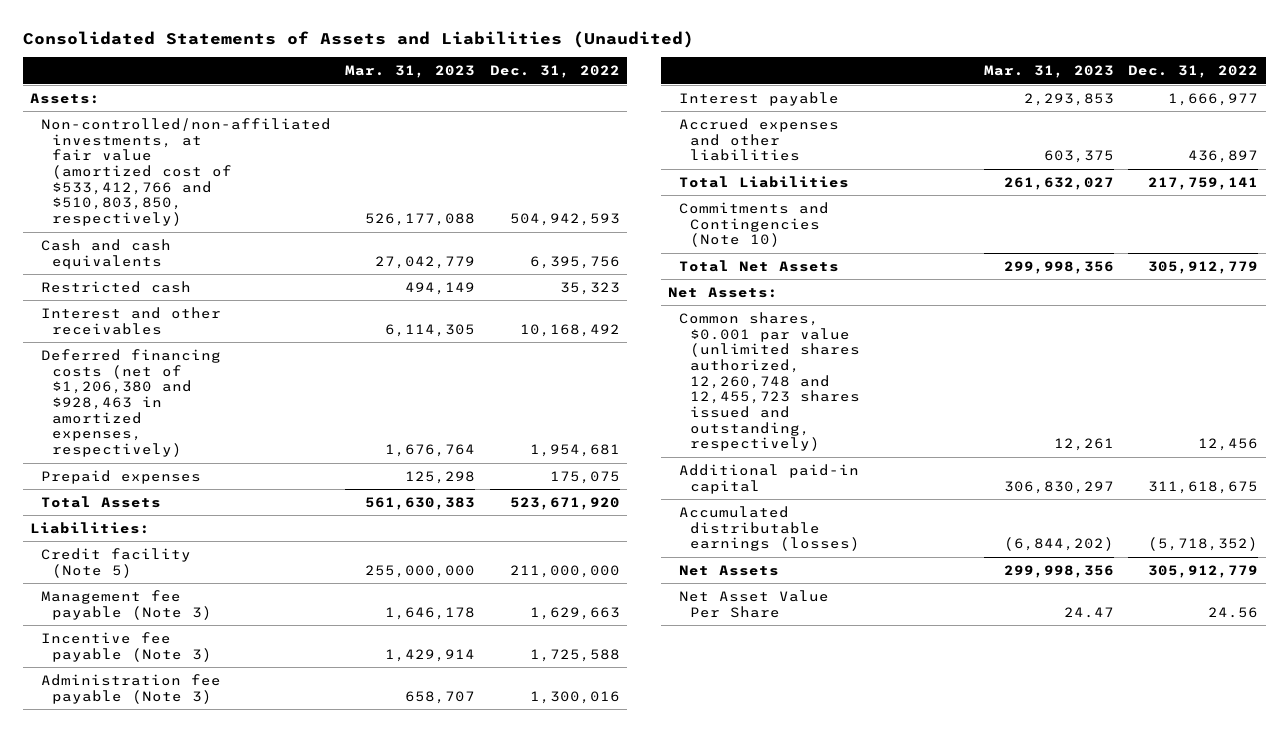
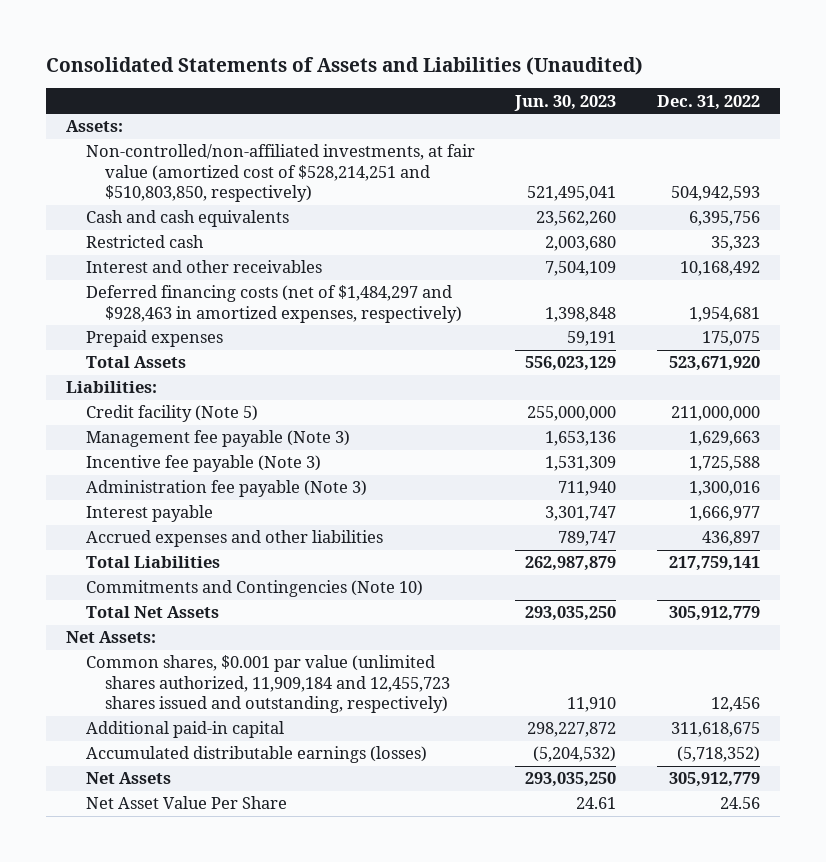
[345,65,476,79] Mar. 31, 2023 -> none
none -> [514,94,617,111] Jun. 30, 2023
[40,117,331,227] Non-controlled/non-affiliated investments, at fair value (amortized cost of $533,412,766 and $510,803,850, respectively) -> [85,144,475,203] Non-controlled/non-affiliated investments, at fair value (amortized cost of $528,214,251 and $510,803,850, respectively)
[40,348,221,458] Deferred financing costs (net of $1,206,380 and $928,463 in amortized expenses, respectively) -> [85,285,463,323] Deferred financing costs (net of $1,484,297 and $928,463 in amortized expenses, respectively)
[679,311,860,452] Common shares, $0.001 par value (unlimited shares authorized, 12,260,748 and 12,455,723 shares issued and outstanding, respectively) -> [85,655,451,714] Common shares, $0.001 par value (unlimited shares authorized, 11,909,184 and 12,455,723 shares issued and outstanding, respectively)

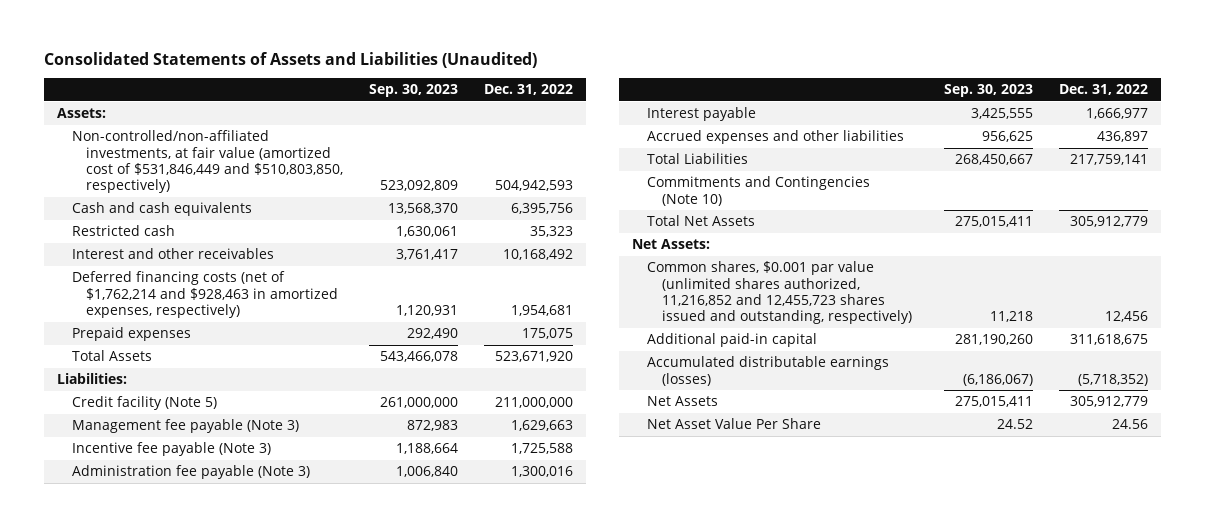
[514,94,617,111] Jun. 30, 2023 -> none
none -> [369,83,459,97] Sep. 30, 2023
[85,144,475,203] Non-controlled/non-affiliated investments, at fair value (amortized cost of $528,214,251 and $510,803,850, respectively) -> [71,130,344,194] Non-controlled/non-affiliated investments, at fair value (amortized cost of $531,846,449 and $510,803,850, respectively)
[85,285,463,323] Deferred financing costs (net of $1,484,297 and $928,463 in amortized expenses, respectively) -> [71,271,339,318] Deferred financing costs (net of $1,762,214 and $928,463 in amortized expenses, respectively)
[85,655,451,714] Common shares, $0.001 par value (unlimited shares authorized, 11,909,184 and 12,455,723 shares issued and outstanding, respectively) -> [646,261,912,325] Common shares, $0.001 par value (unlimited shares authorized, 11,216,852 and 12,455,723 shares issued and outstanding, respectively)

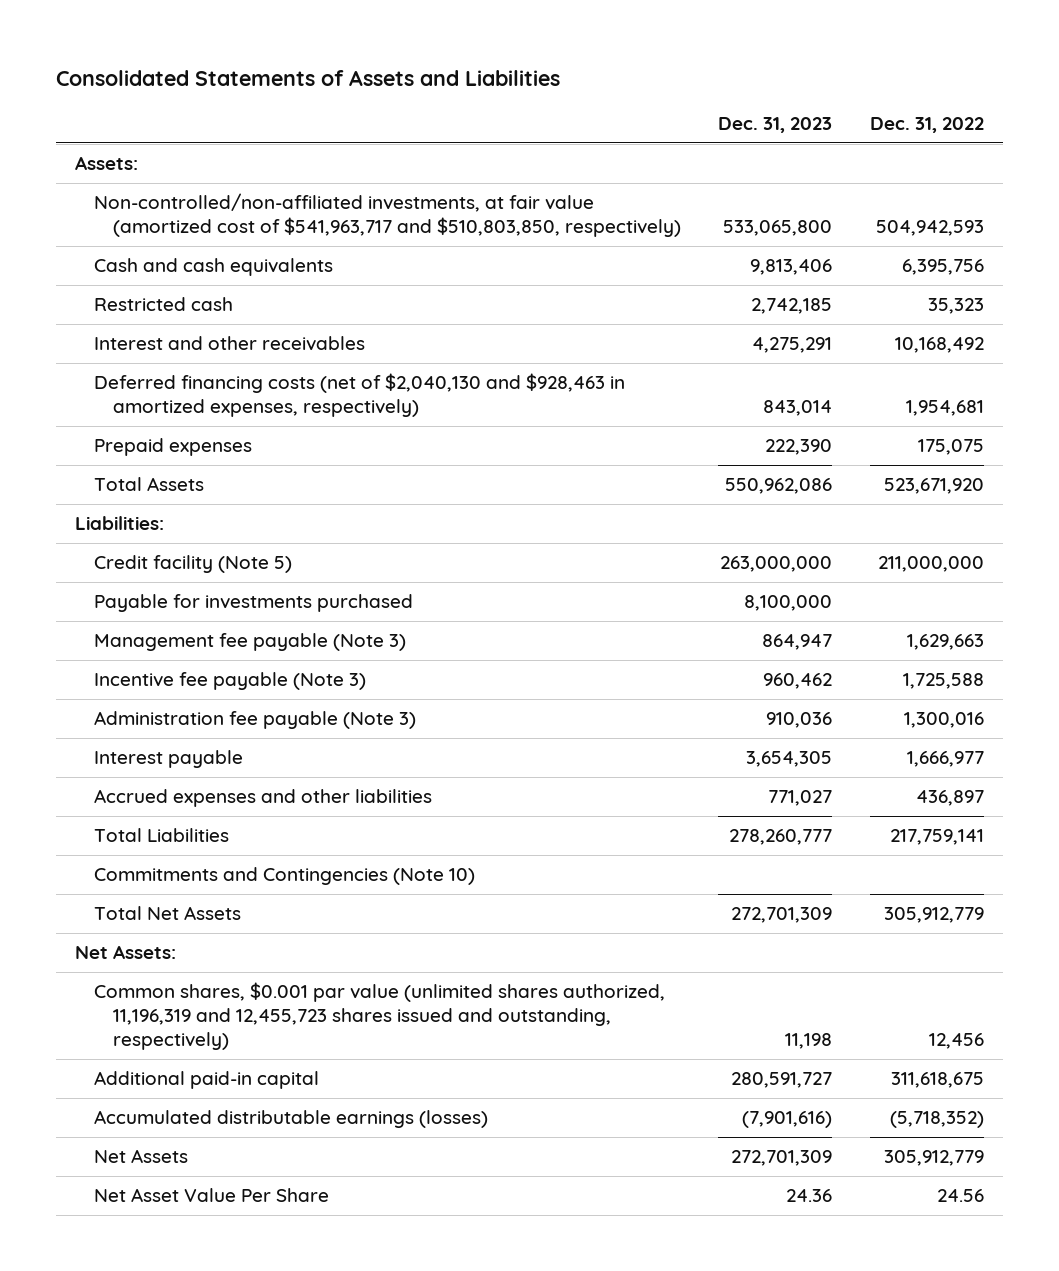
[43,51,537,68] Consolidated Statements of Assets and Liabilities (Unaudited) -> [56,69,561,86] Consolidated Statements of Assets and Liabilities
[369,83,459,97] Sep. 30, 2023 -> none
none -> [718,117,833,134] Dec. 31, 2023
[71,130,344,194] Non-controlled/non-affiliated investments, at fair value (amortized cost of $531,846,449 and $510,803,850, respectively) -> [93,193,681,238] Non-controlled/non-affiliated investments, at fair value (amortized cost of $541,963,717 and $510,803,850, respectively)
[71,271,339,318] Deferred financing costs (net of $1,762,214 and $928,463 in amortized expenses, respectively) -> [93,373,625,418] Deferred financing costs (net of $2,040,130 and $928,463 in amortized expenses, respectively)
none -> [93,594,413,613] Payable for investments purchased
[646,261,912,325] Common shares, $0.001 par value (unlimited shares authorized, 11,216,852 and 12,455,723 shares issued and outstanding, respectively) -> [93,982,665,1051] Common shares, $0.001 par value (unlimited shares authorized, 11,196,319 and 12,455,723 shares issued and outstanding, respectively)

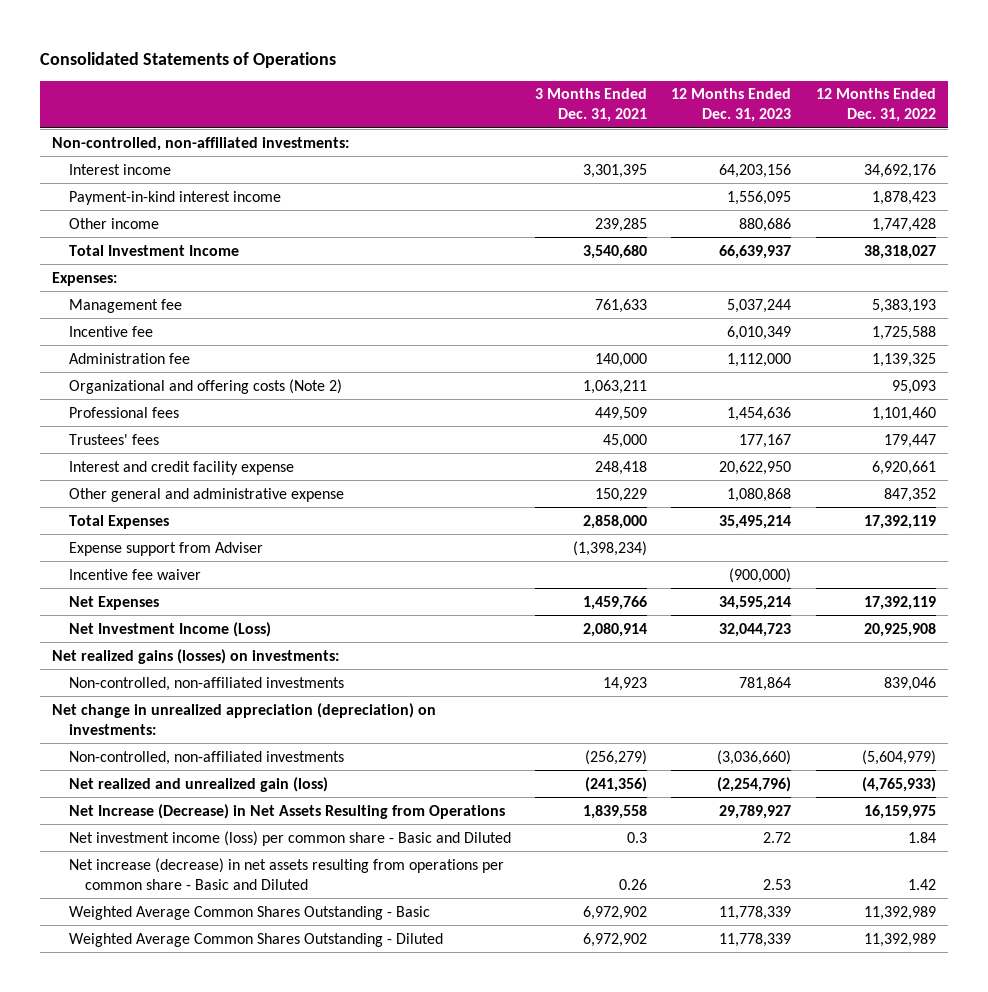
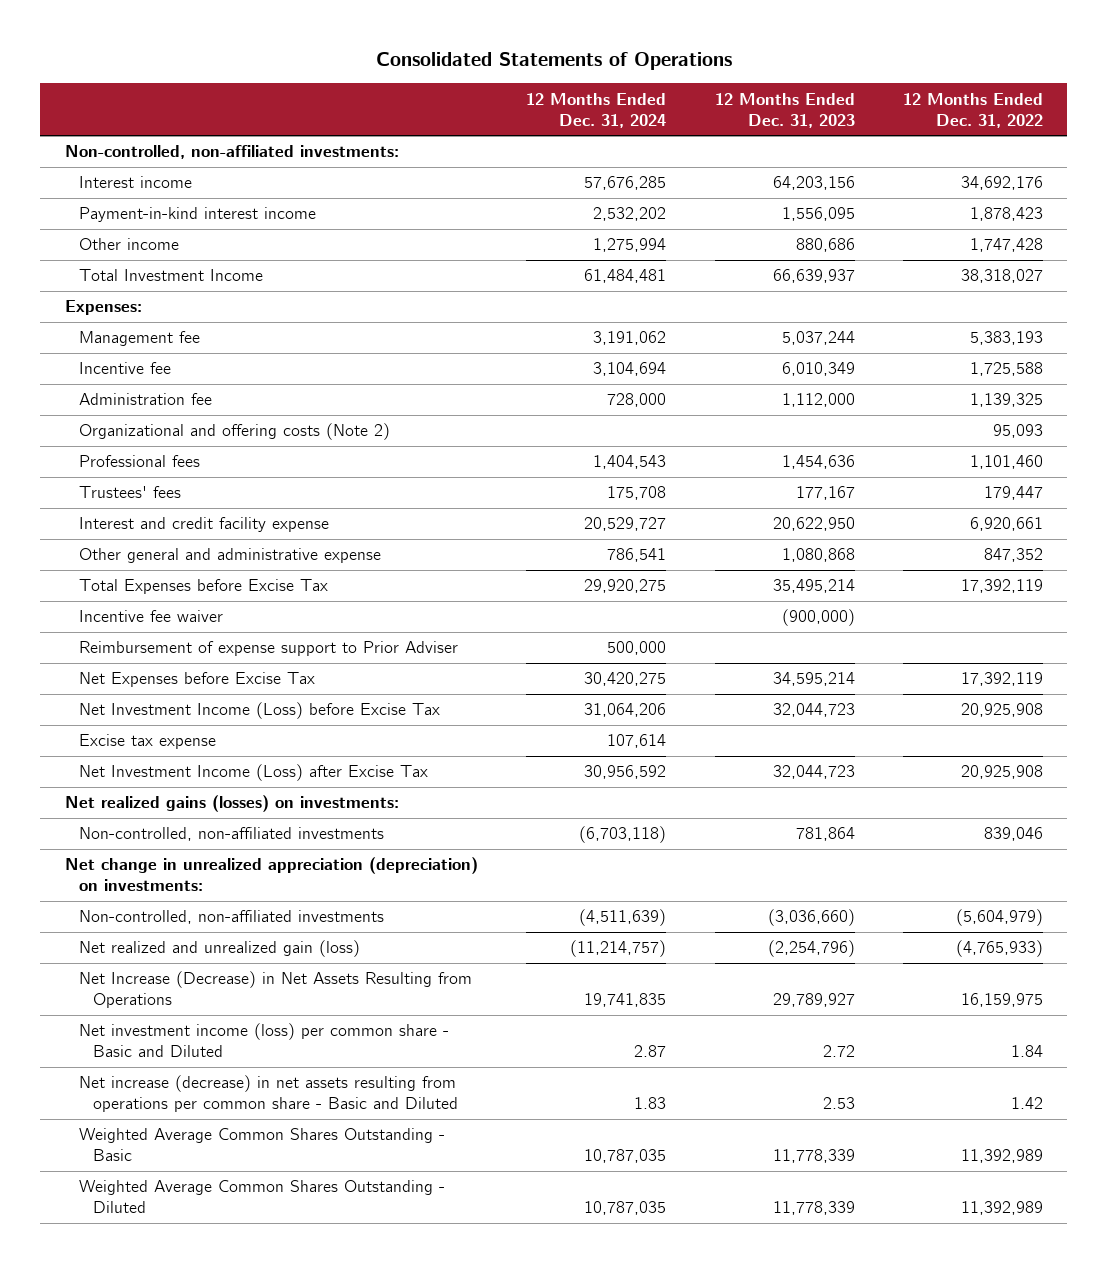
[535,88,648,123] 3 Months Ended Dec. 31, 2021 -> none
none -> [526,92,667,128] 12 Months Ended Dec. 31, 2024
[68,541,263,556] Expense support from Adviser -> none
[68,514,169,529] Total Expenses -> [78,579,328,595] Total Expenses before Excise Tax
none -> [78,641,458,657] Reimbursement of expense support to Prior Adviser
[68,595,159,610] Net Expenses -> [78,672,315,688] Net Expenses before Excise Tax
none -> [78,702,440,720] Net Investment Income (Loss) before Excise Tax
none -> [78,734,216,750] Excise tax expense
[68,621,271,637] Net Investment Income (Loss) -> [78,764,428,782] Net Investment Income (Loss) after Excise Tax

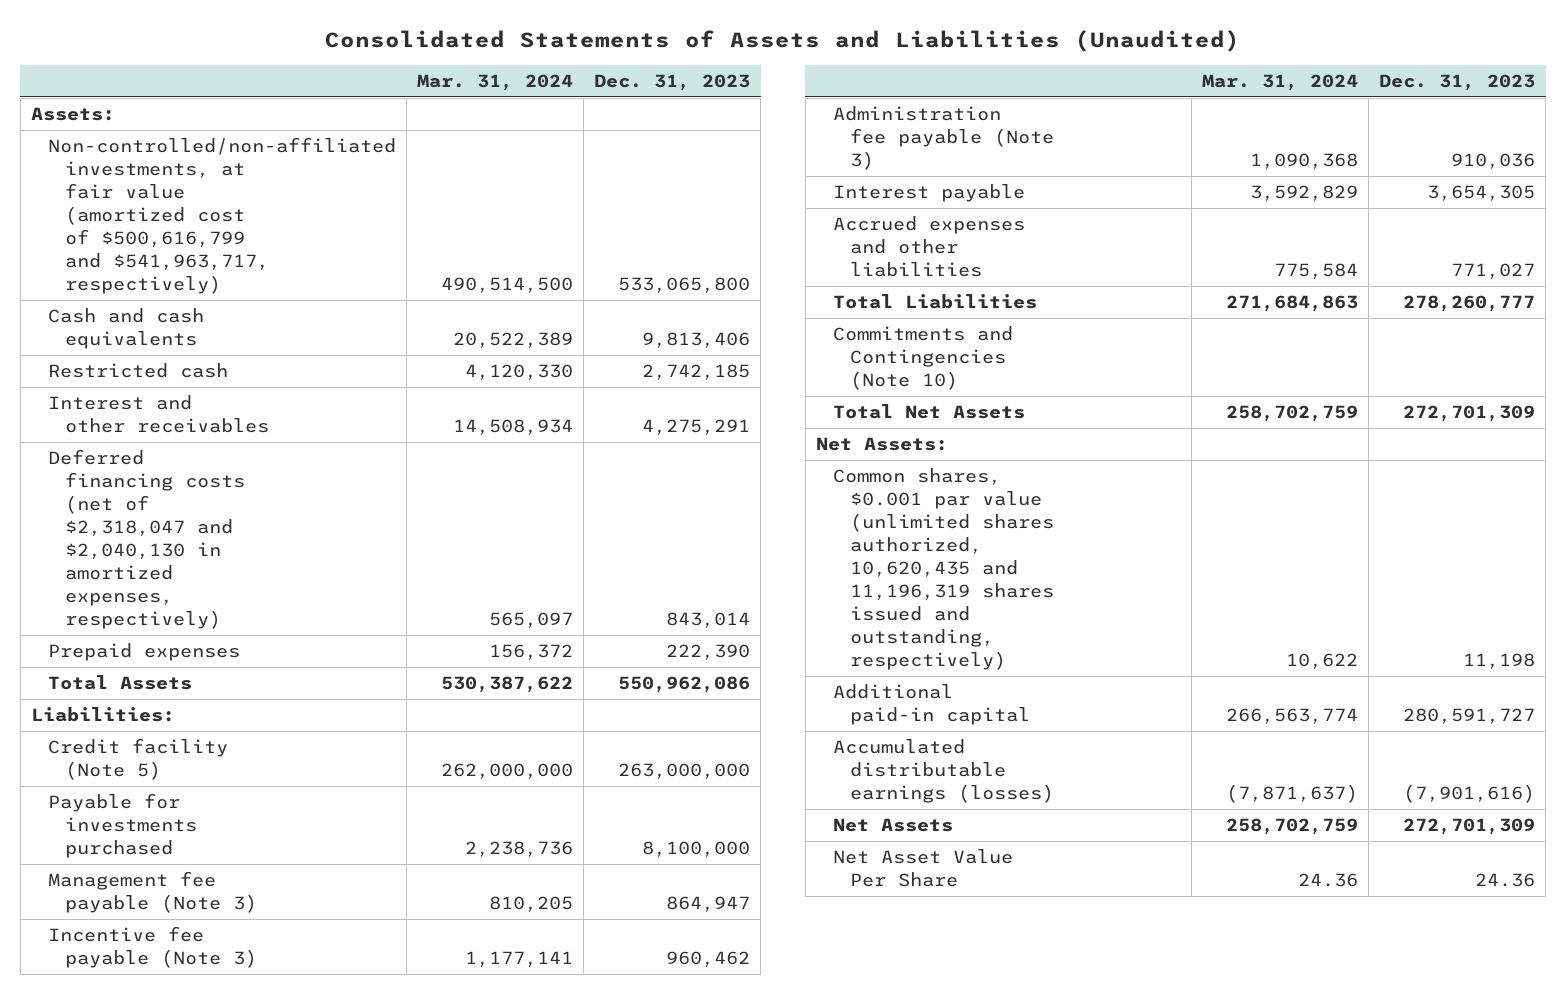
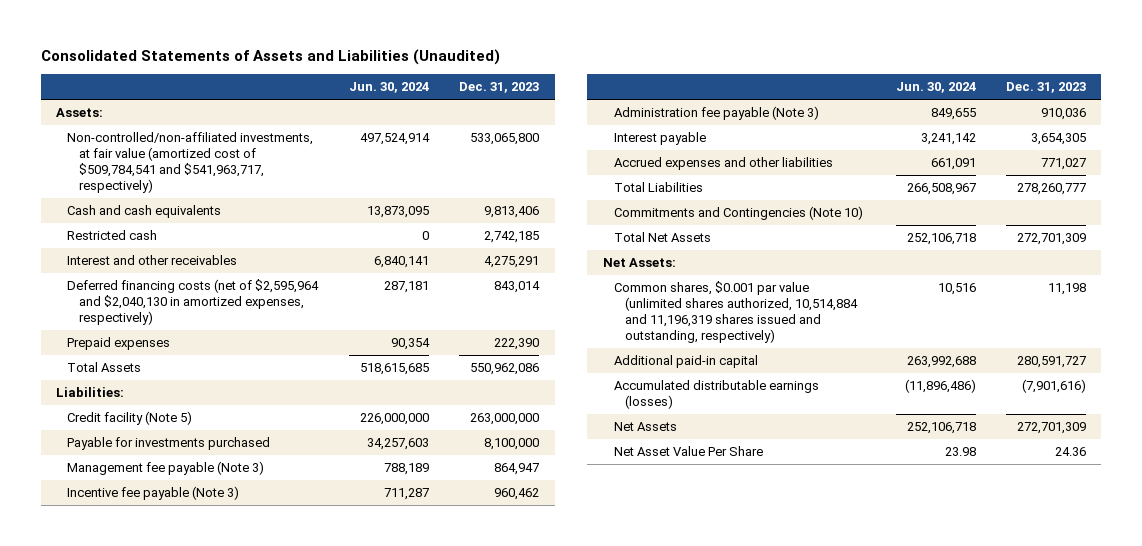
[417,74,574,92] Mar. 31, 2024 -> none
none -> [348,82,429,94] Jun. 30, 2024
[47,136,396,294] Non-controlled/non-affiliated investments, at fair value (amortized cost of $500,616,799 and $541,963,717, respectively) -> [67,132,314,193] Non-controlled/non-affiliated investments, at fair value (amortized cost of $509,784,541 and $541,963,717, respectively)
[47,448,246,629] Deferred financing costs (net of $2,318,047 and $2,040,130 in amortized expenses, respectively) -> [67,279,320,325] Deferred financing costs (net of $2,595,964 and $2,040,130 in amortized expenses, respectively)
[832,467,1055,670] Common shares, $0.001 par value (unlimited shares authorized, 10,620,435 and 11,196,319 shares issued and outstanding, respectively) -> [614,281,859,343] Common shares, $0.001 par value (unlimited shares authorized, 10,514,884 and 11,196,319 shares issued and outstanding, respectively)

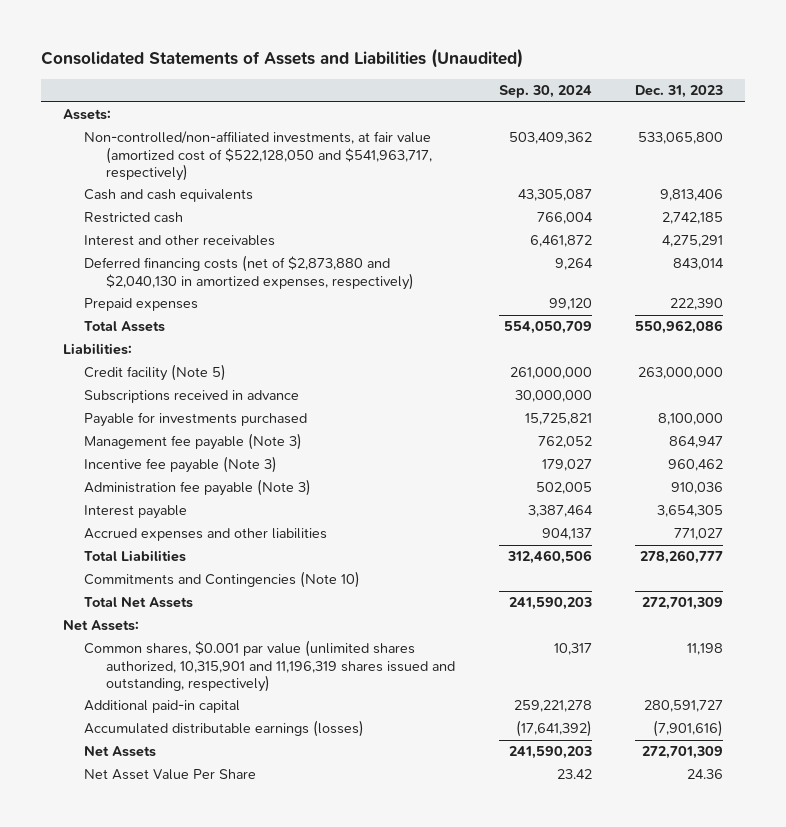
[348,82,429,94] Jun. 30, 2024 -> none
none -> [498,85,592,99] Sep. 30, 2024
[67,132,314,193] Non-controlled/non-affiliated investments, at fair value (amortized cost of $509,784,541 and $541,963,717, respectively) -> [84,131,432,181] Non-controlled/non-affiliated investments, at fair value (amortized cost of $522,128,050 and $541,963,717, respectively)
[67,279,320,325] Deferred financing costs (net of $2,595,964 and $2,040,130 in amortized expenses, respectively) -> [84,255,414,290] Deferred financing costs (net of $2,873,880 and $2,040,130 in amortized expenses, respectively)
none -> [84,390,300,404] Subscriptions received in advance
[614,281,859,343] Common shares, $0.001 par value (unlimited shares authorized, 10,514,884 and 11,196,319 shares issued and outstanding, respectively) -> [84,640,455,692] Common shares, $0.001 par value (unlimited shares authorized, 10,315,901 and 11,196,319 shares issued and outstanding, respectively)

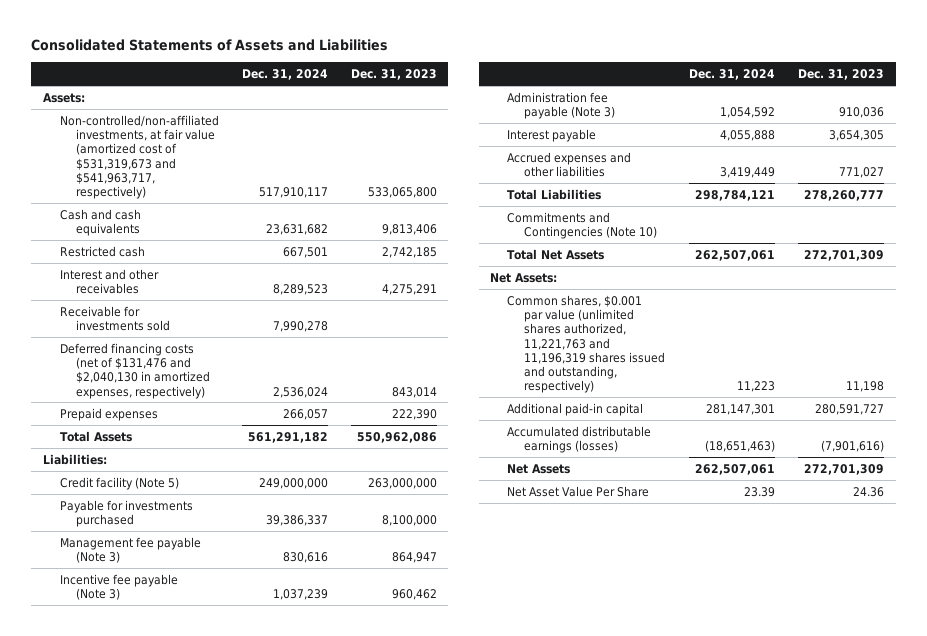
[40,47,523,68] Consolidated Statements of Assets and Liabilities (Unaudited) -> [31,39,389,52] Consolidated Statements of Assets and Liabilities
[498,85,592,99] Sep. 30, 2024 -> none
none -> [241,69,328,81] Dec. 31, 2024
[84,131,432,181] Non-controlled/non-affiliated investments, at fair value (amortized cost of $522,128,050 and $541,963,717, respectively) -> [59,114,219,200] Non-controlled/non-affiliated investments, at fair value (amortized cost of $531,319,673 and $541,963,717, respectively)
none -> [59,305,171,332] Receivable for investments sold
[84,255,414,290] Deferred financing costs (net of $2,873,880 and $2,040,130 in amortized expenses, respectively) -> [59,342,211,399] Deferred financing costs (net of $131,476 and $2,040,130 in amortized expenses, respectively)
[84,390,300,404] Subscriptions received in advance -> none
[84,640,455,692] Common shares, $0.001 par value (unlimited shares authorized, 10,315,901 and 11,196,319 shares issued and outstanding, respectively) -> [506,294,665,394] Common shares, $0.001 par value (unlimited shares authorized, 11,221,763 and 11,196,319 shares issued and outstanding, respectively)

